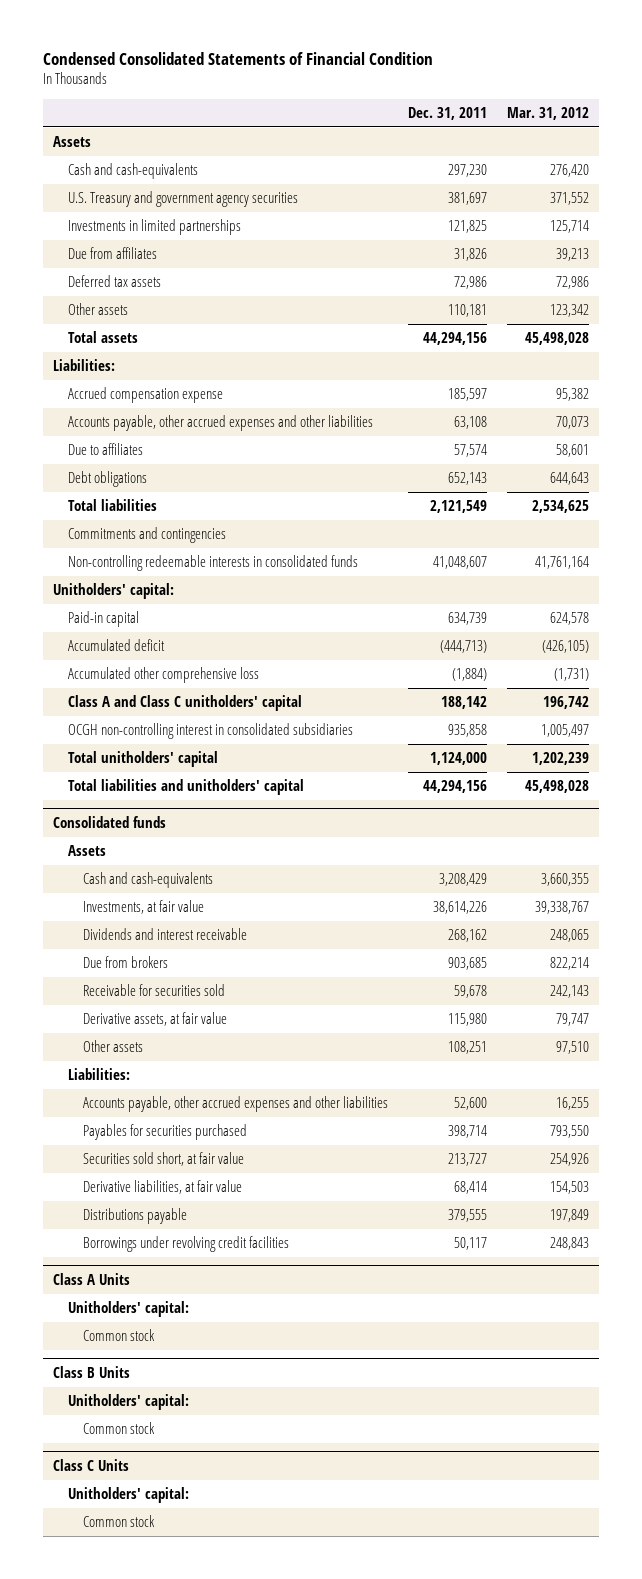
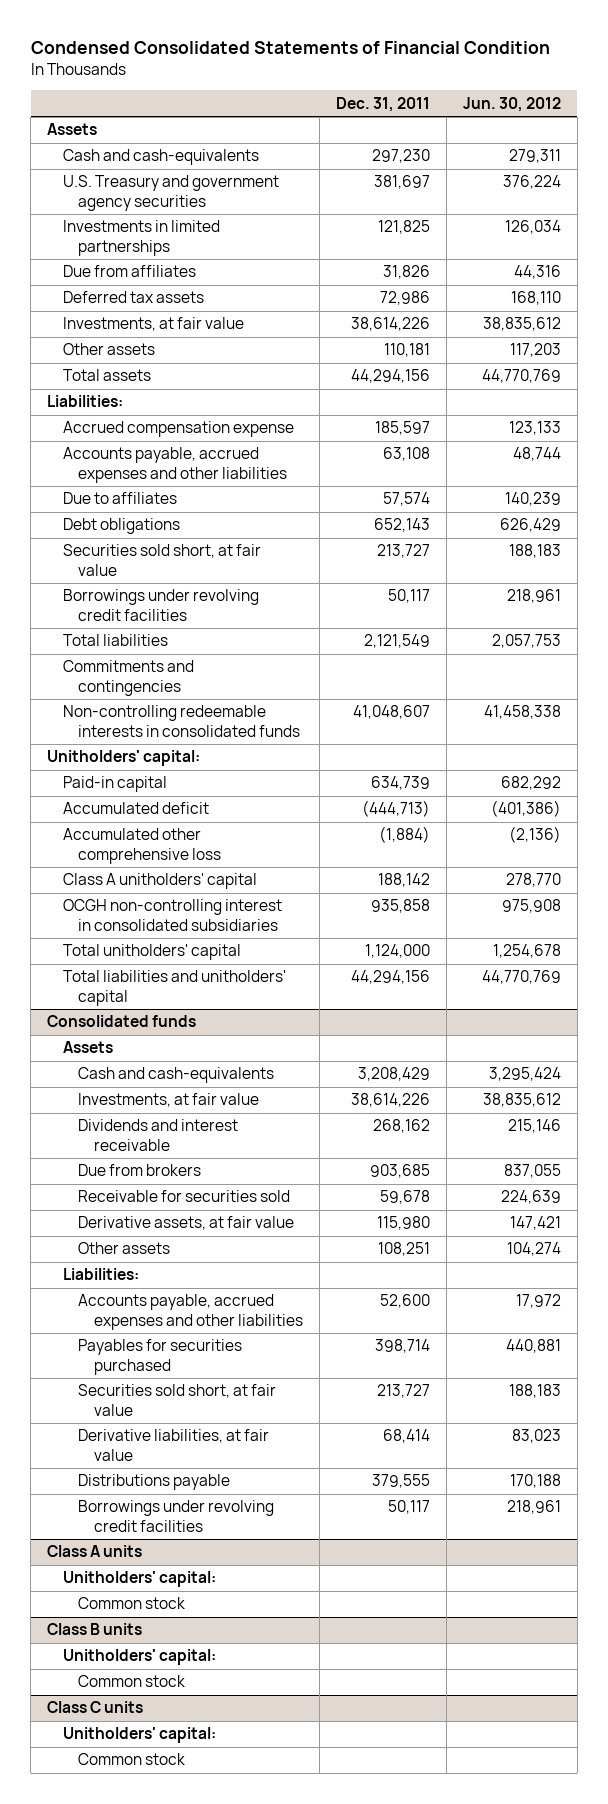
[506,106,589,120] Mar. 31, 2012 -> none
none -> [462,96,561,112] Jun. 30, 2012
none -> [62,317,244,332] Investments, at fair value
[68,415,374,432] Accounts payable, other accrued expenses and other liabilities -> [62,447,288,483] Accounts payable, accrued expenses and other liabilities
none -> [62,544,261,576] Securities sold short, at fair value
none -> [62,589,259,621] Borrowings under revolving credit facilities
[68,695,303,712] Class A and Class C unitholders' capital -> [62,873,257,890] Class A unitholders' capital
[83,1096,389,1113] Accounts payable, other accrued expenses and other liabilities -> [78,1294,303,1330] Accounts payable, accrued expenses and other liabilities
[52,1272,130,1285] Class A Units -> [47,1545,143,1558] Class A units
[52,1365,130,1378] Class B Units -> [47,1623,143,1636] Class B units
[52,1458,129,1471] Class C Units -> [47,1701,144,1714] Class C units

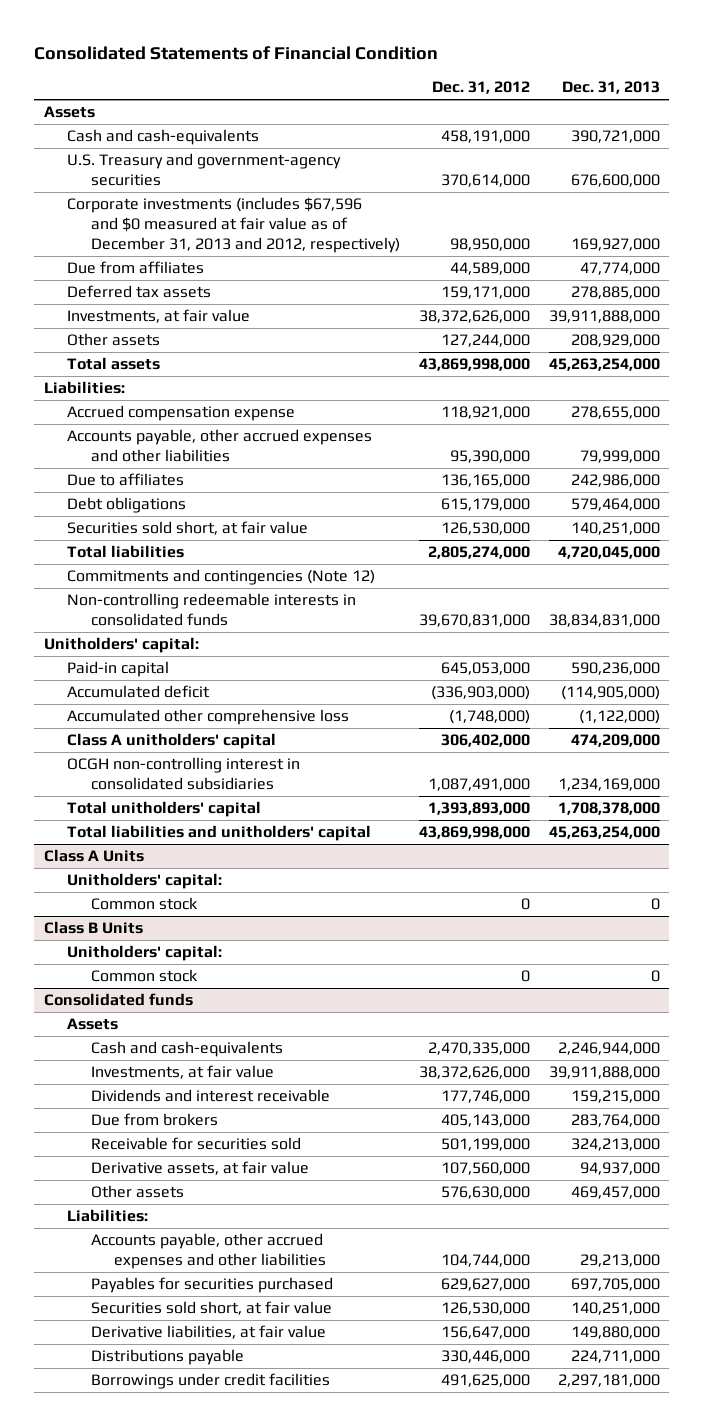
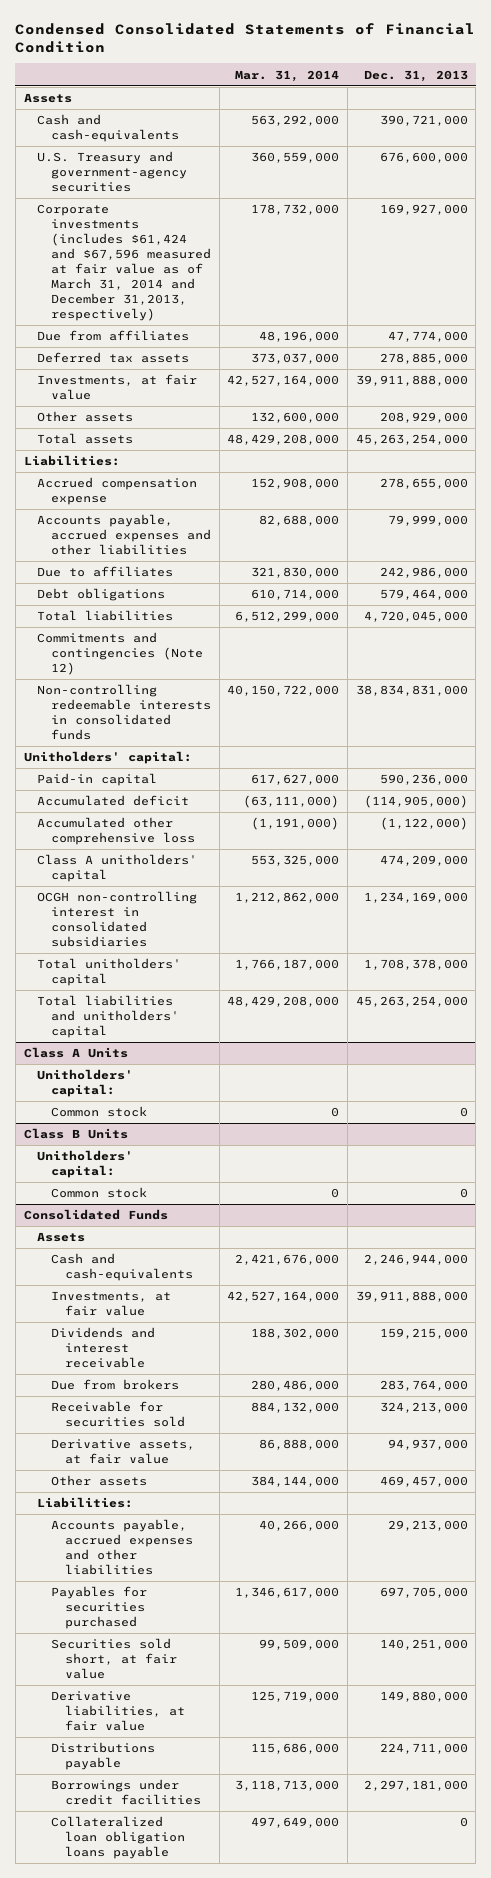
[34,46,439,61] Consolidated Statements of Financial Condition -> [15,22,476,53] Condensed Consolidated Statements of Financial Condition
[431,81,530,95] Dec. 31, 2012 -> none
none -> [235,69,340,82] Mar. 31, 2014
[67,197,400,253] Corporate investments (includes $67,596 and $0 measured at fair value as of December 31, 2013 and 2012, respectively) -> [37,204,211,322] Corporate investments (includes $61,424 and $67,596 measured at fair value as of March 31, 2014 and December 31,2013, respectively)
[67,429,373,462] Accounts payable, other accrued expenses and other liabilities -> [37,514,211,556] Accounts payable, accrued expenses and other liabilities
[67,521,309,536] Securities sold short, at fair value -> none
[43,993,193,1007] Consolidated funds -> [23,1209,168,1221] Consolidated Funds
[90,1233,327,1269] Accounts payable, other accrued expenses and other liabilities -> [50,1519,193,1576] Accounts payable, accrued expenses and other liabilities
none -> [50,1816,185,1860] Collateralized loan obligation loans payable

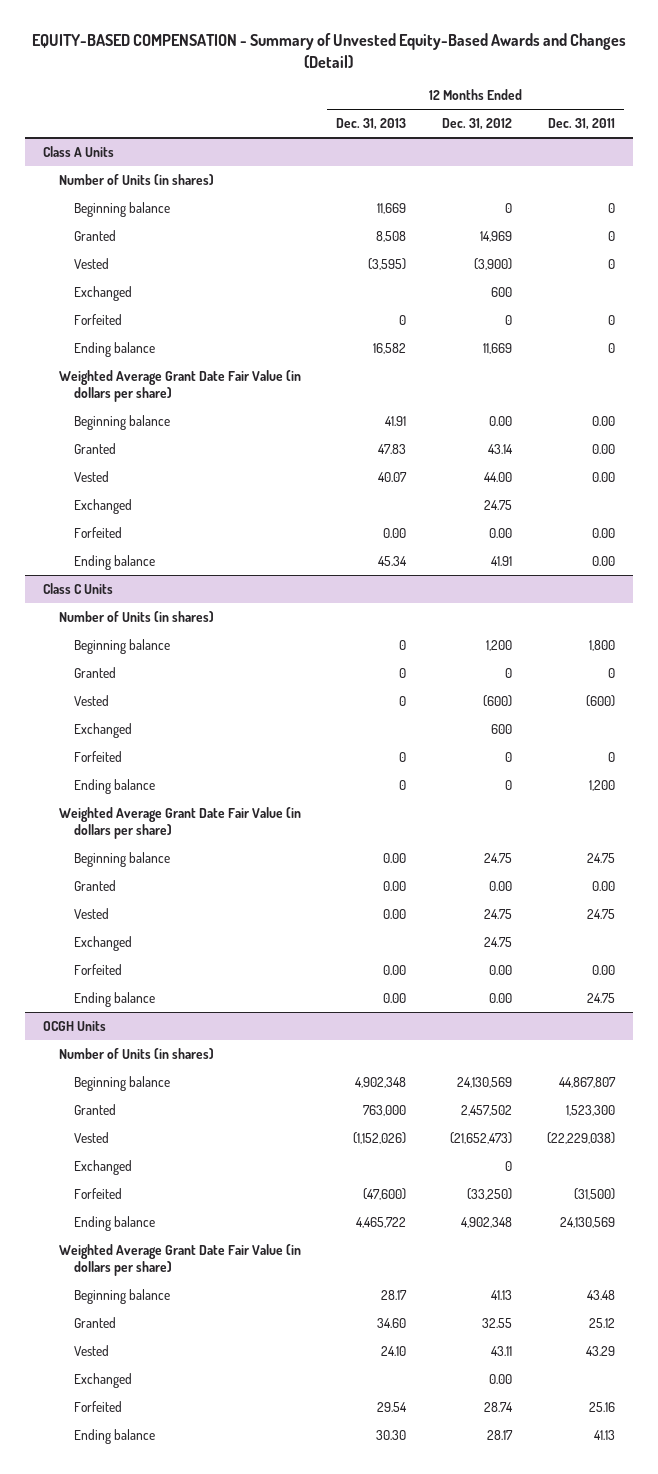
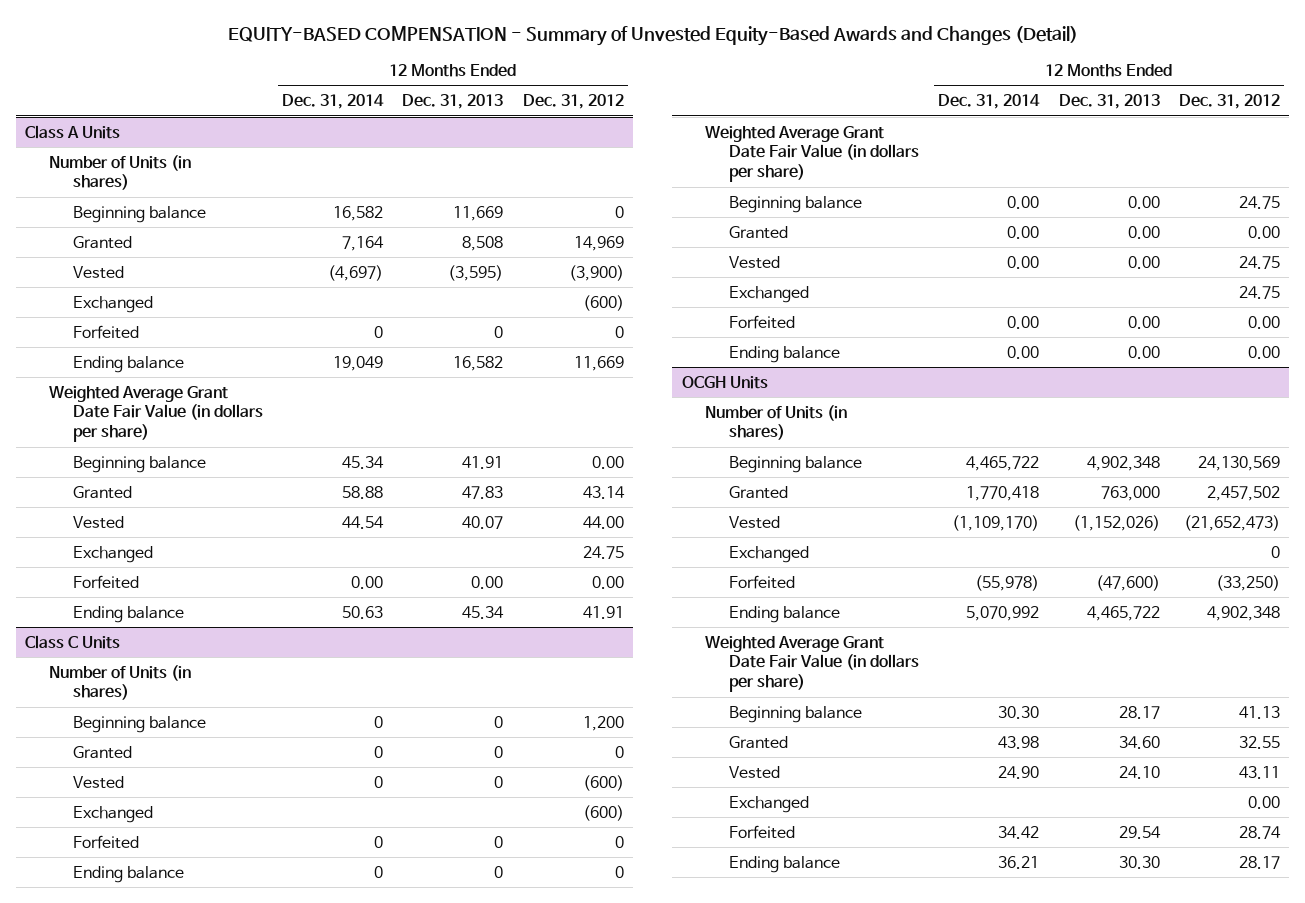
[548,118,616,131] Dec. 31, 2011 -> none
none -> [282,94,385,110] Dec. 31, 2014
[490,286,512,297] 600 -> [582,294,624,311] (600)
[490,723,512,734] 600 -> [582,804,624,821] (600)

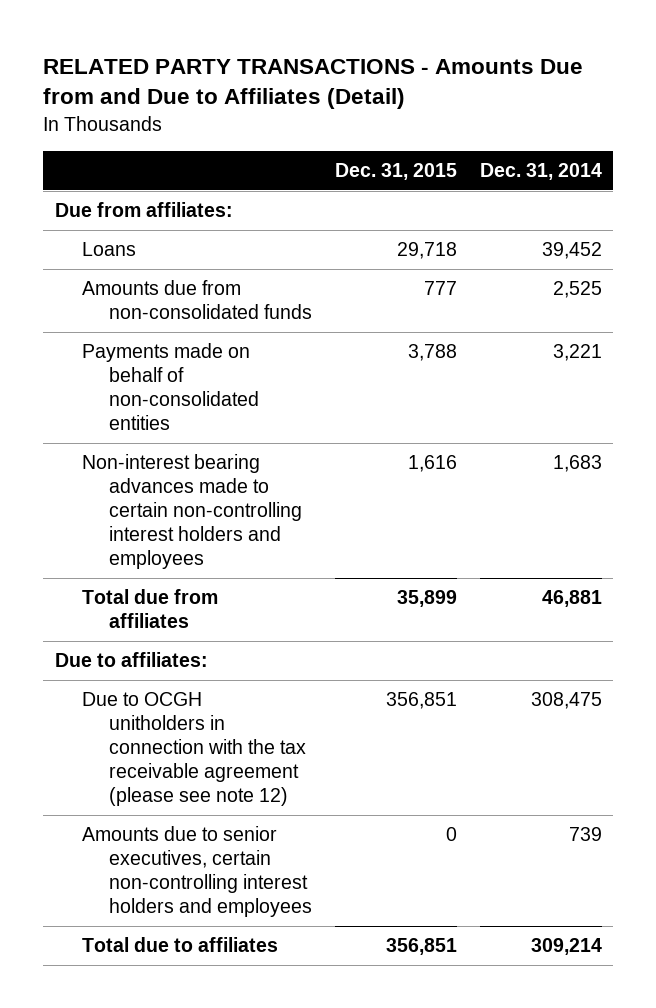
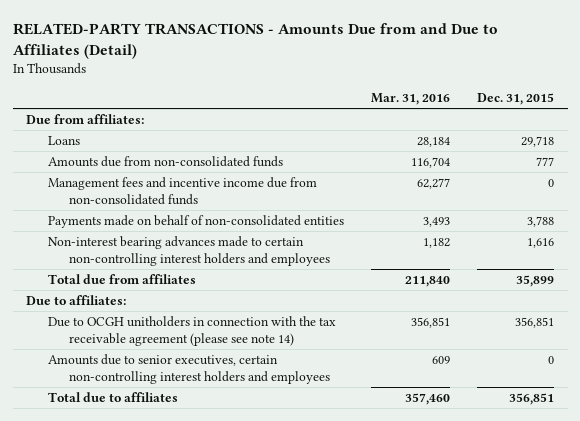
[43,58,584,110] RELATED PARTY TRANSACTIONS - Amounts Due from and Due to Affiliates (Detail) -> [12,22,498,59] RELATED-PARTY TRANSACTIONS - Amounts Due from and Due to Affiliates (Detail)
[479,162,602,180] Dec. 31, 2014 -> none
none -> [370,93,450,106] Mar. 31, 2016
none -> [47,177,317,205] Management fees and incentive income due from non-consolidated funds
[81,692,307,807] Due to OCGH unitholders in connection with the tax receivable agreement (please see note 12) -> [47,316,336,346] Due to OCGH unitholders in connection with the tax receivable agreement (please see note 14)

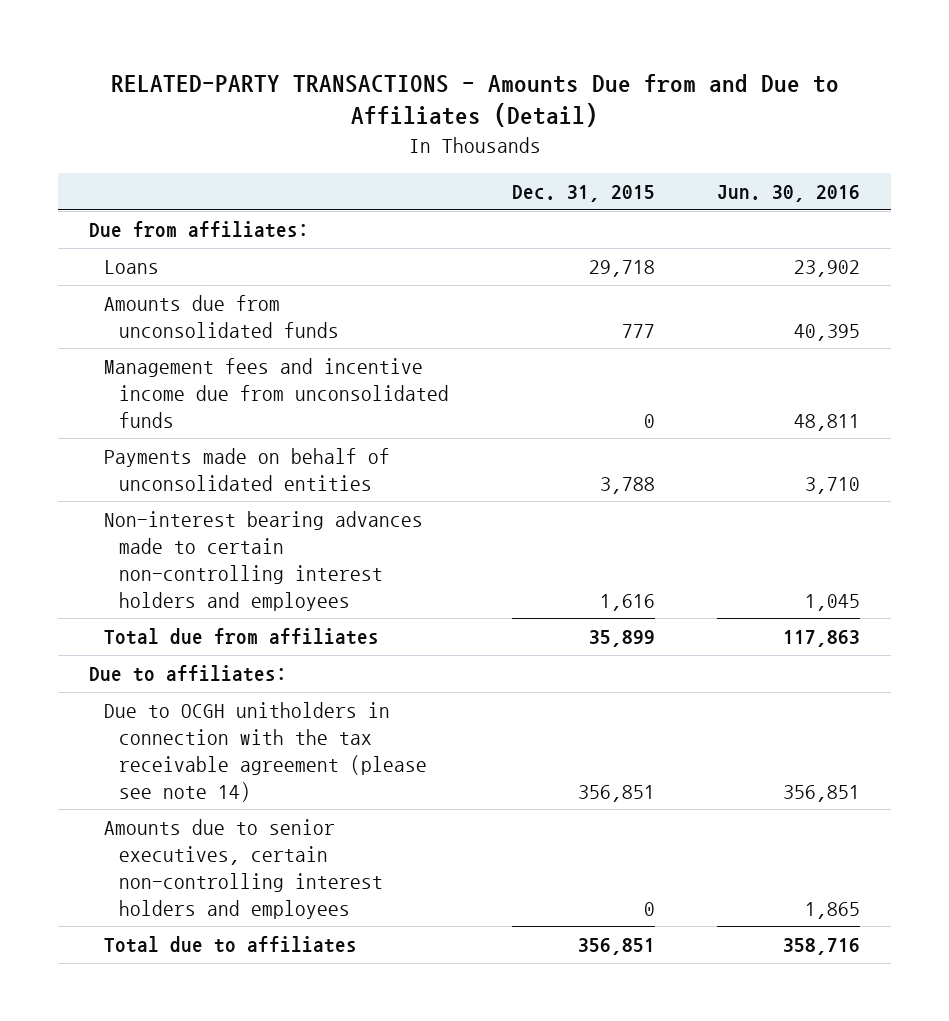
[370,93,450,106] Mar. 31, 2016 -> none
none -> [716,185,860,203] Jun. 30, 2016
[47,156,283,168] Amounts due from non-consolidated funds -> [104,295,340,338] Amounts due from unconsolidated funds
[47,177,317,205] Management fees and incentive income due from non-consolidated funds -> [104,358,450,428] Management fees and incentive income due from unconsolidated funds
[47,215,344,229] Payments made on behalf of non-consolidated entities -> [104,448,391,491] Payments made on behalf of unconsolidated entities

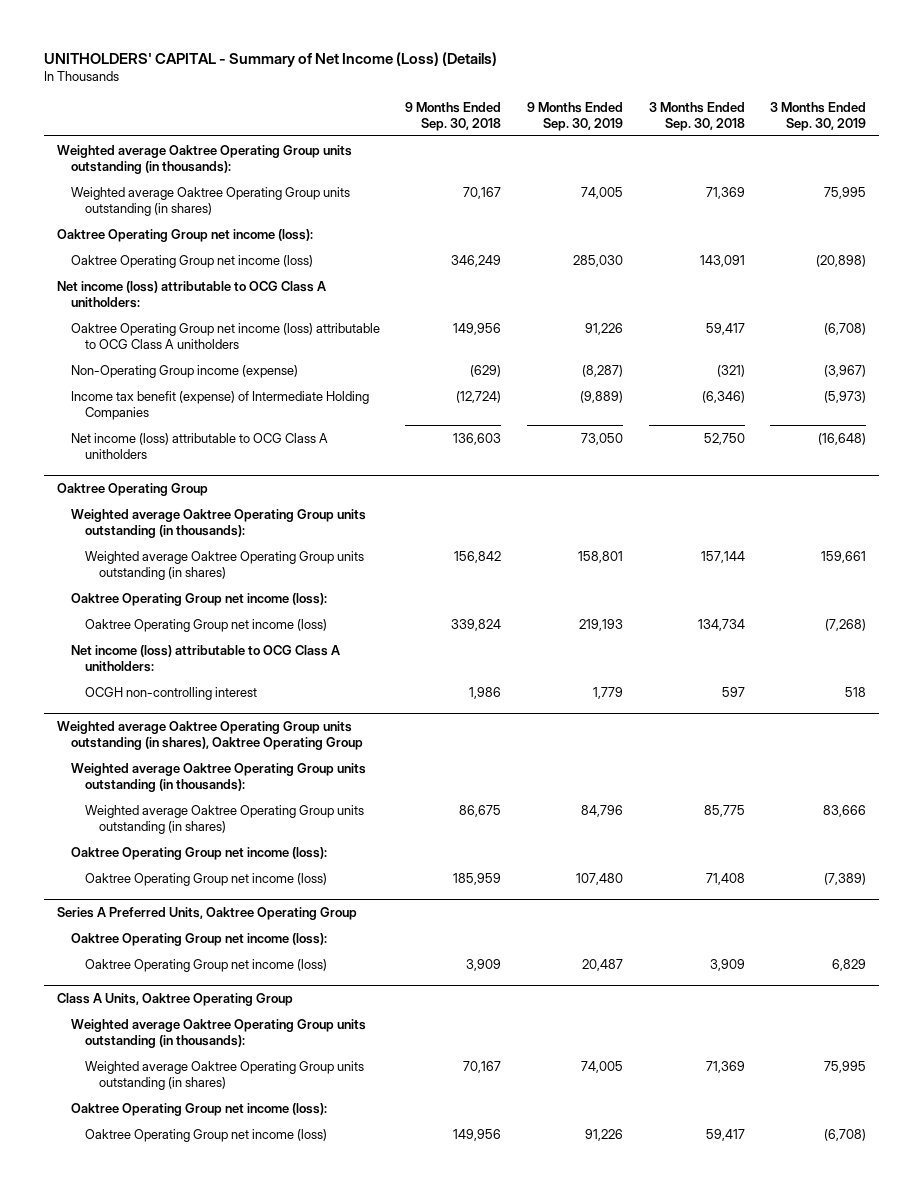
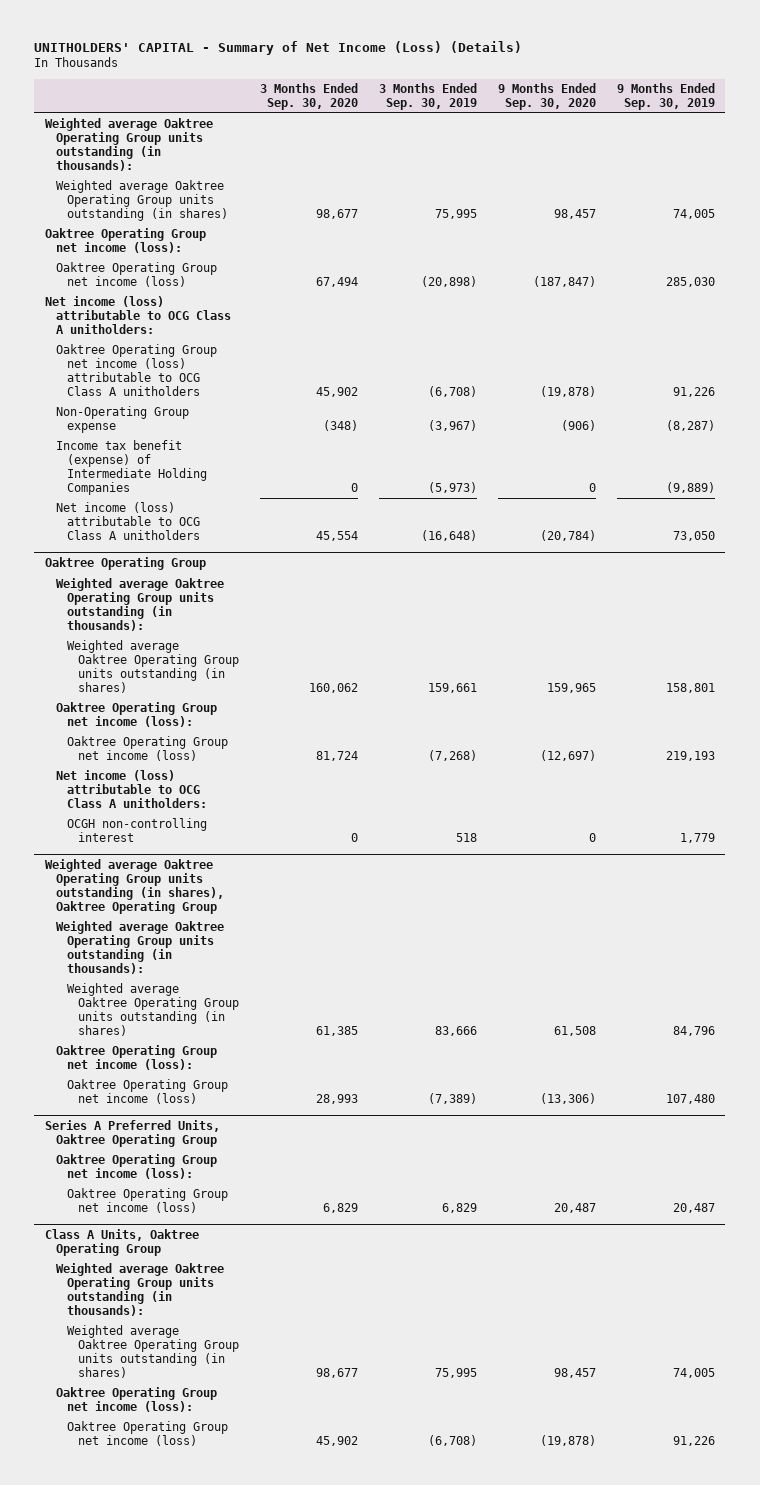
[405,101,502,131] 9 Months Ended Sep. 30, 2018 -> none
[648,101,745,131] 3 Months Ended Sep. 30, 2018 -> none
none -> [259,82,358,110] 3 Months Ended Sep. 30, 2020
none -> [497,82,596,110] 9 Months Ended Sep. 30, 2020
[70,364,298,378] Non-Operating Group income (expense) -> [55,406,189,434] Non-Operating Group expense

